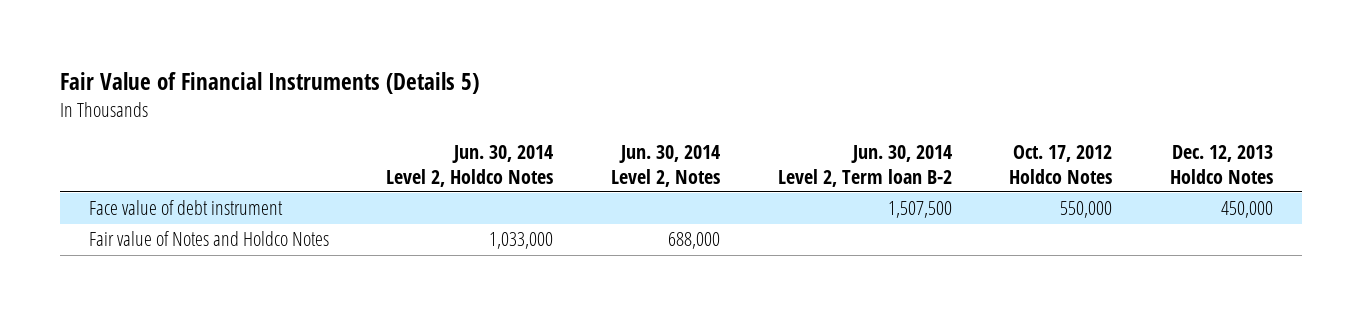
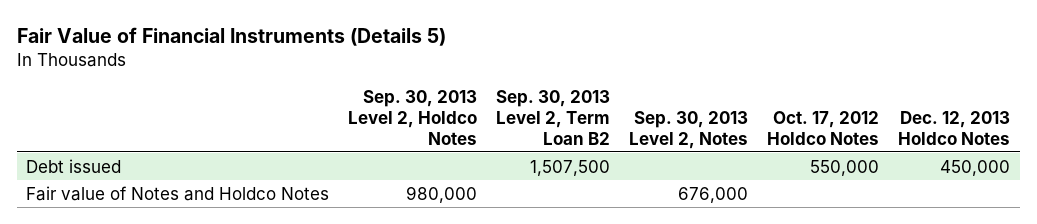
[386,145,554,187] Jun. 30, 2014 Level 2, Holdco Notes -> none
[610,145,720,187] Jun. 30, 2014 Level 2, Notes -> none
[777,145,952,187] Jun. 30, 2014 Level 2, Term loan B-2 -> none
none -> [348,89,478,145] Sep. 30, 2013 Level 2, Holdco Notes
none -> [496,89,611,145] Sep. 30, 2013 Level 2, Term Loan B2
none -> [629,110,749,149] Sep. 30, 2013 Level 2, Notes
[88,200,283,216] Face value of debt instrument -> [26,158,122,173] Debt issued

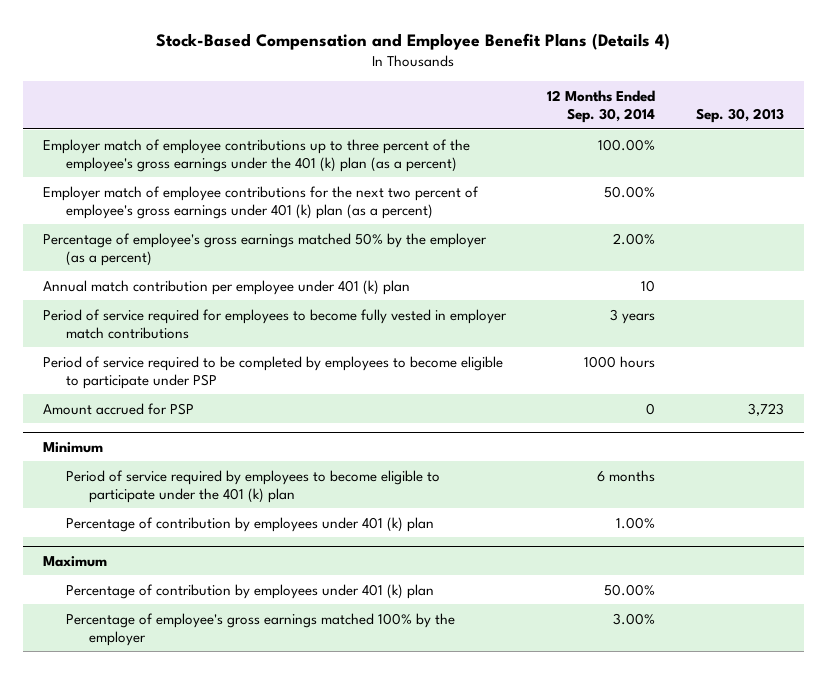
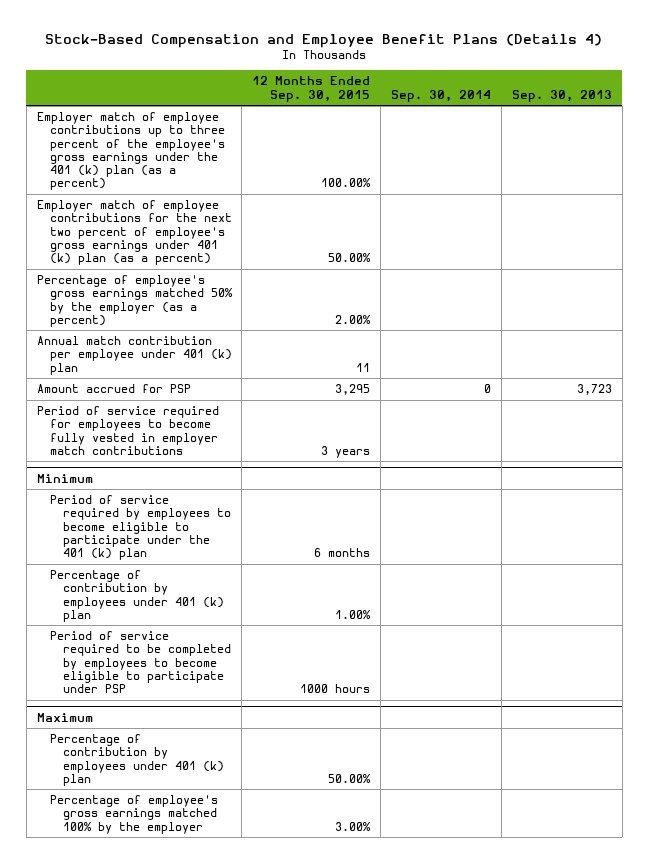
[546,90,655,124] 12 Months Ended Sep. 30, 2014 -> none
none -> [252,76,371,102] 12 Months Ended Sep. 30, 2015
none -> [391,89,492,102] Sep. 30, 2014
[42,355,503,389] Period of service required to be completed by employees to become eligible to participate under PSP -> none
[42,308,507,339] Period of service required for employees to become fully vested in employer match contributions -> [36,406,219,455] Period of service required for employees to become fully vested in employer match contributions
none -> [49,631,231,694] Period of service required to be completed by employees to become eligible to participate under PSP

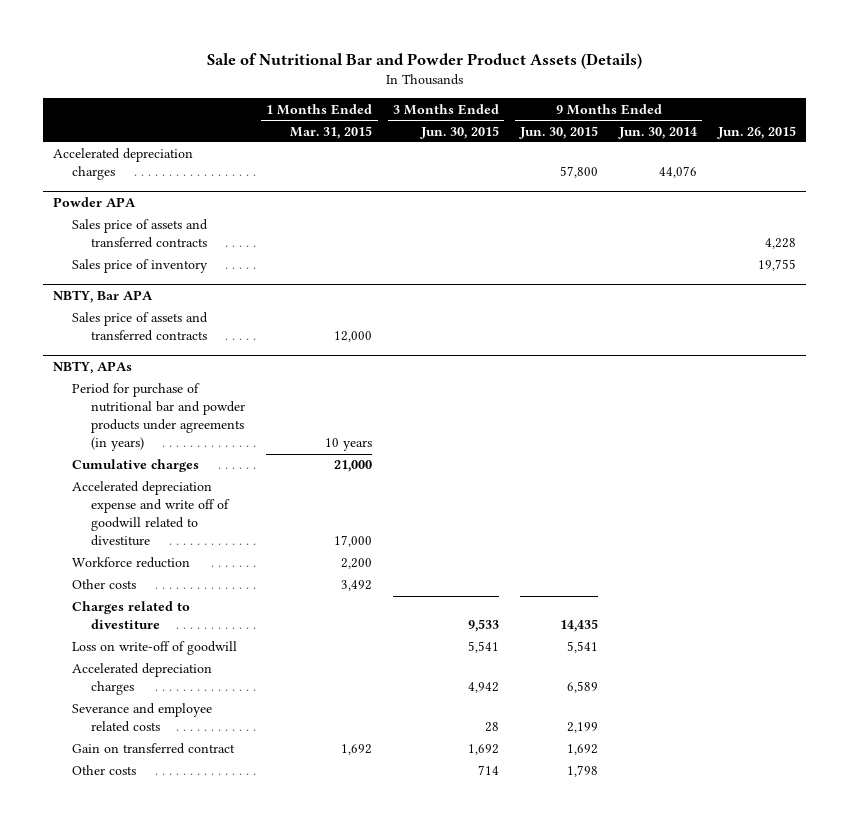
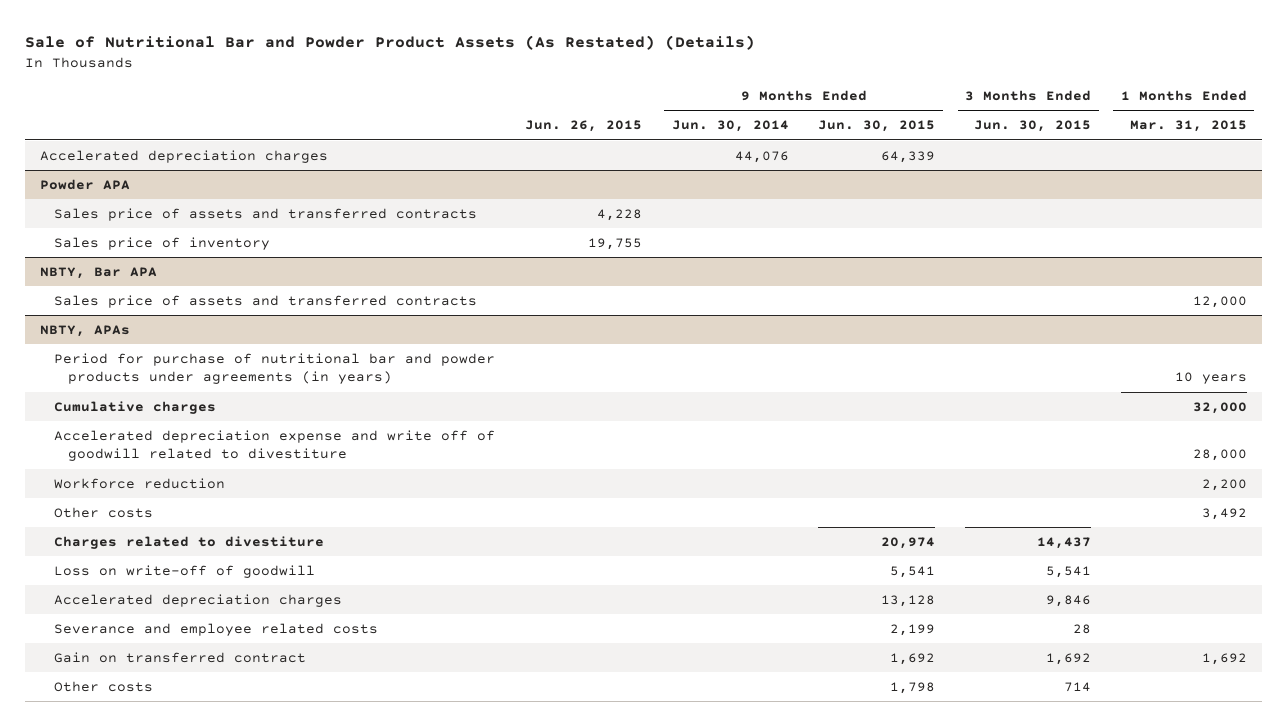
[206,53,642,70] Sale of Nutritional Bar and Powder Product Assets (Details) -> [25,35,756,51] Sale of Nutritional Bar and Powder Product Assets (As Restated) (Details)
[560,166,599,179] 57,800 -> [881,150,936,163] 64,339
[334,460,373,473] 21,000 -> [1192,401,1247,414] 32,000
[334,535,373,548] 17,000 -> [1192,449,1247,462] 28,000
[468,619,500,633] 9,533 -> [1037,536,1092,549] 14,437
[560,619,599,633] 14,435 -> [881,536,936,549] 20,974
[468,682,500,694] 4,942 -> [1046,594,1092,607] 9,846
[567,681,599,694] 6,589 -> [881,594,936,607] 13,128

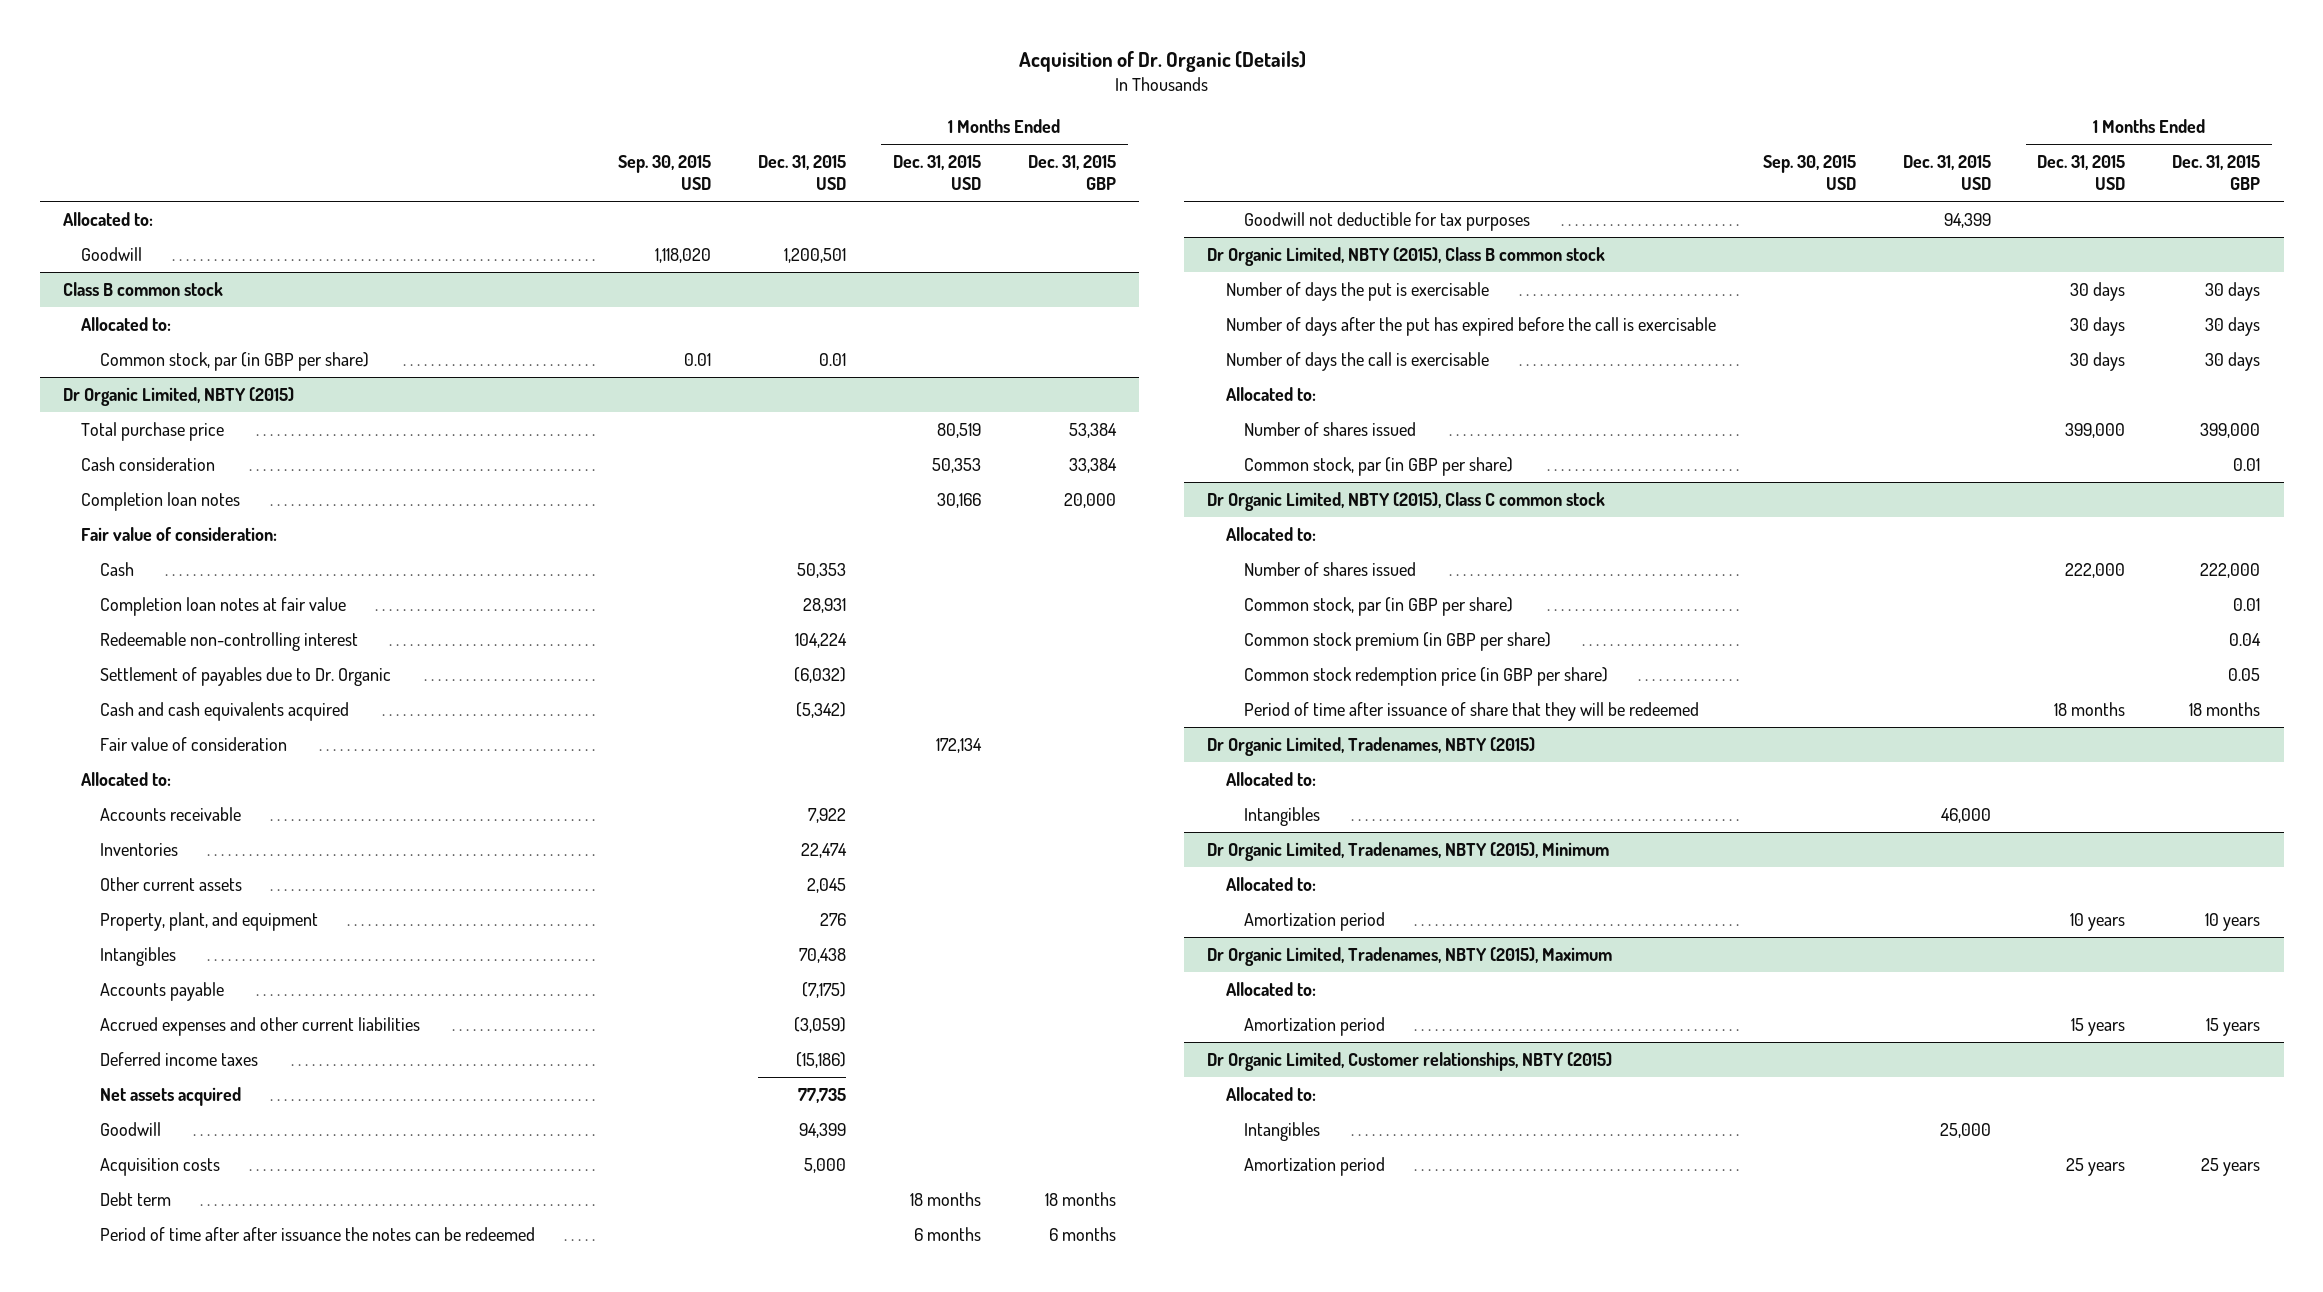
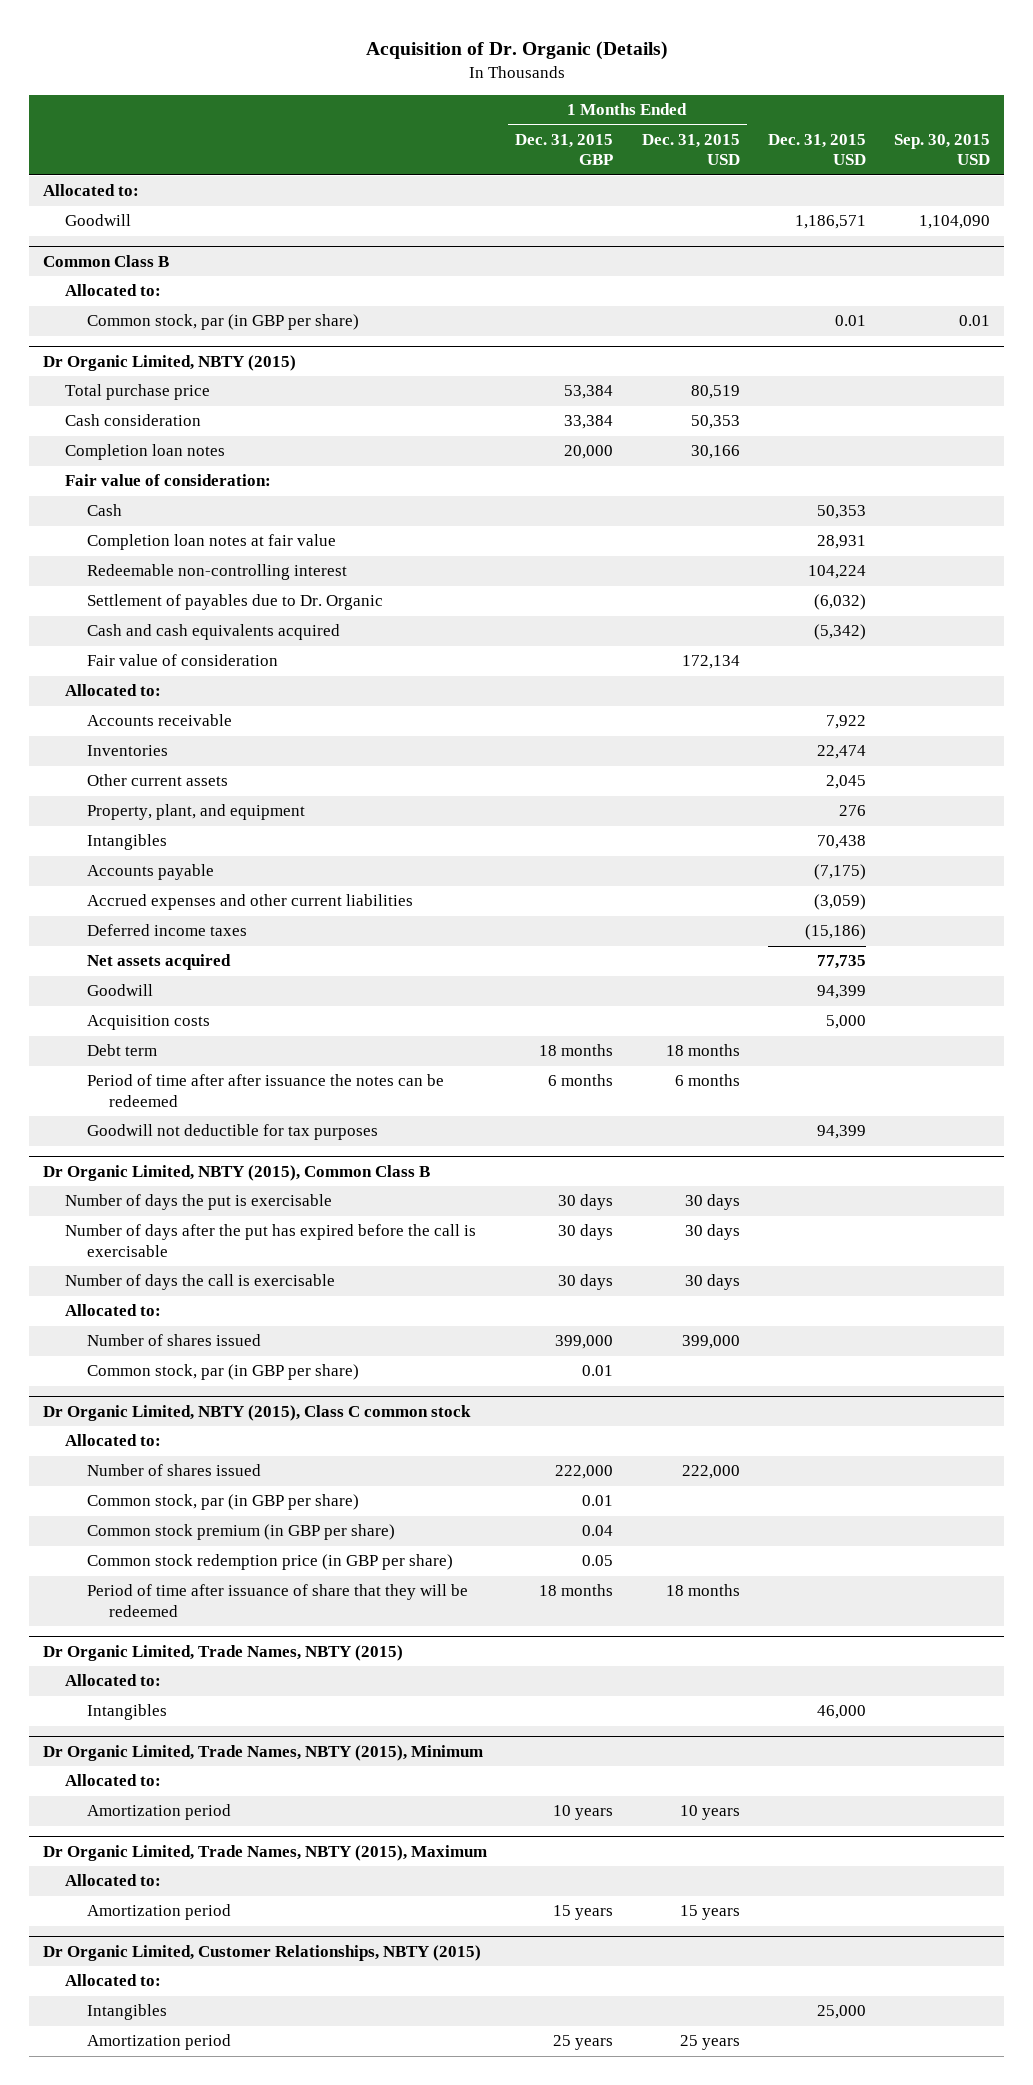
[655,247,712,263] 1,118,020 -> [918,215,990,230] 1,104,090
[784,247,847,263] 1,200,501 -> [794,215,866,230] 1,186,571
[62,281,223,296] Class B common stock -> [43,254,170,267] Common Class B
[1207,246,1606,266] Dr Organic Limited, NBTY (2015), Class B common stock -> [43,1164,431,1181] Dr Organic Limited, NBTY (2015), Common Class B
[1207,736,1536,756] Dr Organic Limited, Tradenames, NBTY (2015) -> [43,1644,404,1661] Dr Organic Limited, Trade Names, NBTY (2015)
[1207,841,1610,861] Dr Organic Limited, Tradenames, NBTY (2015), Minimum -> [43,1744,484,1761] Dr Organic Limited, Trade Names, NBTY (2015), Minimum
[1207,946,1613,966] Dr Organic Limited, Tradenames, NBTY (2015), Maximum -> [43,1844,488,1861] Dr Organic Limited, Trade Names, NBTY (2015), Maximum
[1207,1051,1613,1071] Dr Organic Limited, Customer relationships, NBTY (2015) -> [43,1944,482,1961] Dr Organic Limited, Customer Relationships, NBTY (2015)

